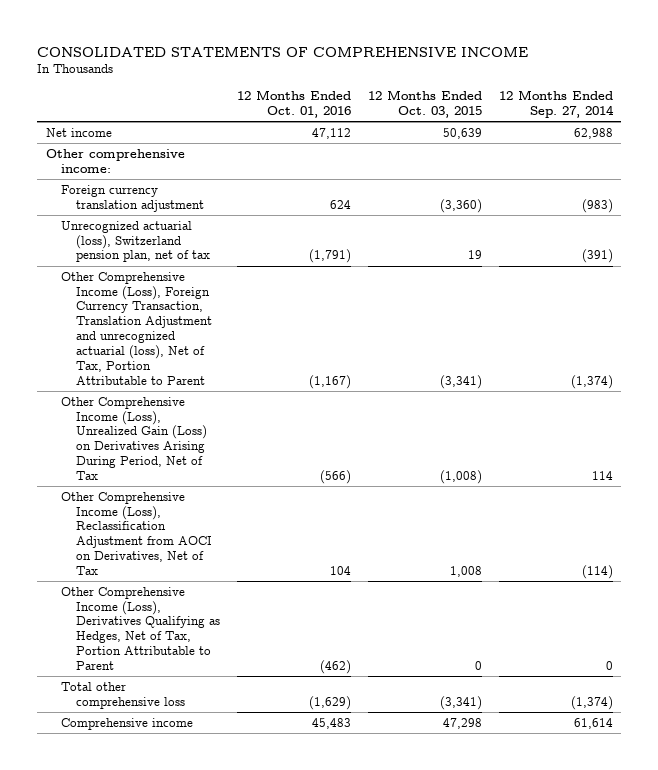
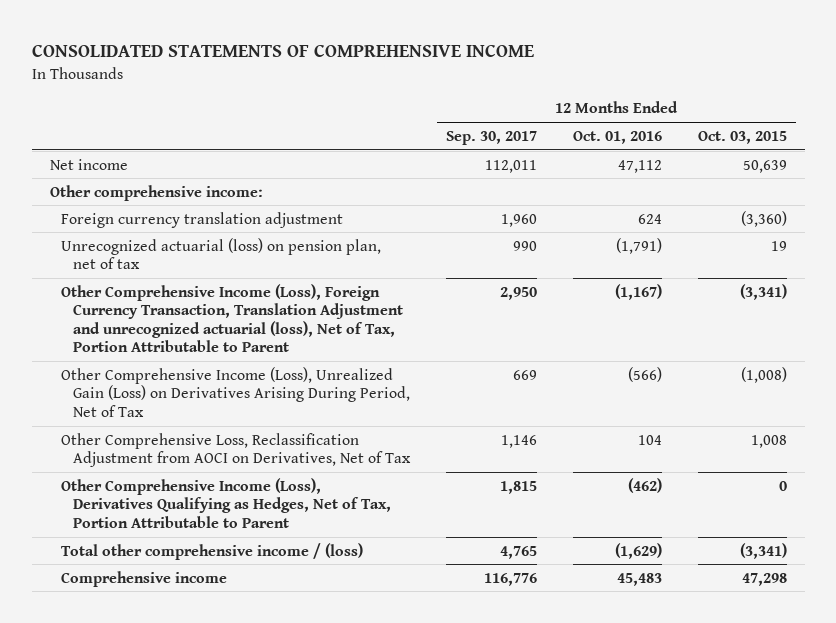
[498,90,614,119] 12 Months Ended Sep. 27, 2014 -> none
none -> [445,130,537,145] Sep. 30, 2017
[61,220,211,263] Unrecognized actuarial (loss), Switzerland pension plan, net of tax -> [61,237,382,270] Unrecognized actuarial (loss) on pension plan, net of tax
[61,491,213,576] Other Comprehensive Income (Loss), Reclassification Adjustment from AOCI on Derivatives, Net of Tax -> [61,432,411,468] Other Comprehensive Loss, Reclassification Adjustment from AOCI on Derivatives, Net of Tax
[61,681,186,709] Total other comprehensive loss -> [61,542,364,560] Total other comprehensive income / (loss)

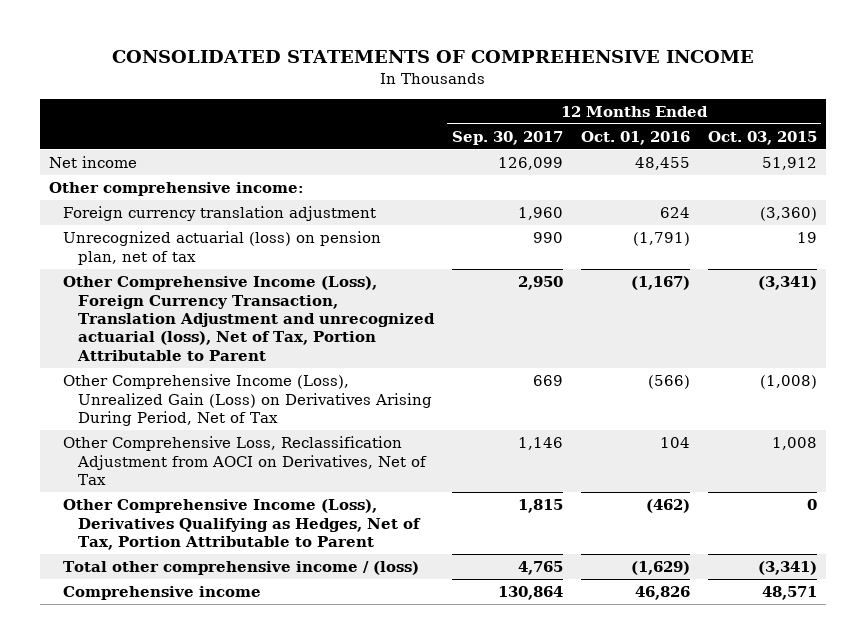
[484,159,537,173] 112,011 -> [497,157,563,171] 126,099
[617,159,662,173] 47,112 -> [634,157,690,171] 48,455
[742,159,787,173] 50,639 -> [761,157,817,171] 51,912
[483,572,537,586] 116,776 -> [497,586,563,601] 130,864
[616,572,662,586] 45,483 -> [634,586,690,601] 46,826
[741,572,787,586] 47,298 -> [761,586,817,601] 48,571

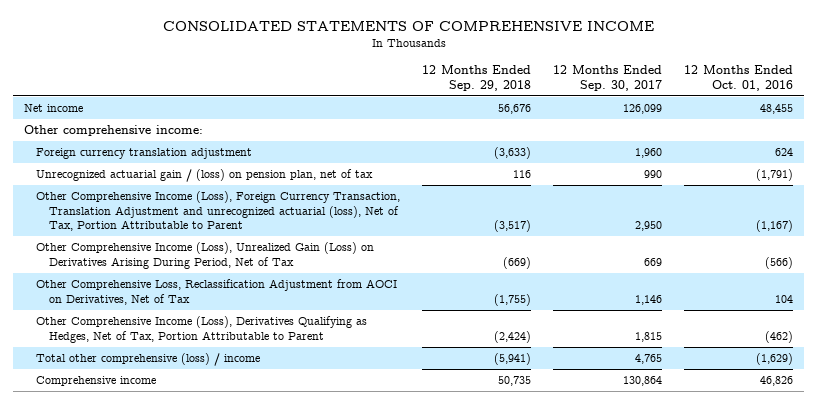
[707,130,817,145] Oct. 03, 2015 -> none
none -> [422,65,532,91] 12 Months Ended Sep. 29, 2018
[63,231,382,265] Unrecognized actuarial (loss) on pension plan, net of tax -> [36,169,374,183] Unrecognized actuarial gain / (loss) on pension plan, net of tax
[63,561,420,576] Total other comprehensive income / (loss) -> [36,353,261,367] Total other comprehensive (loss) / income

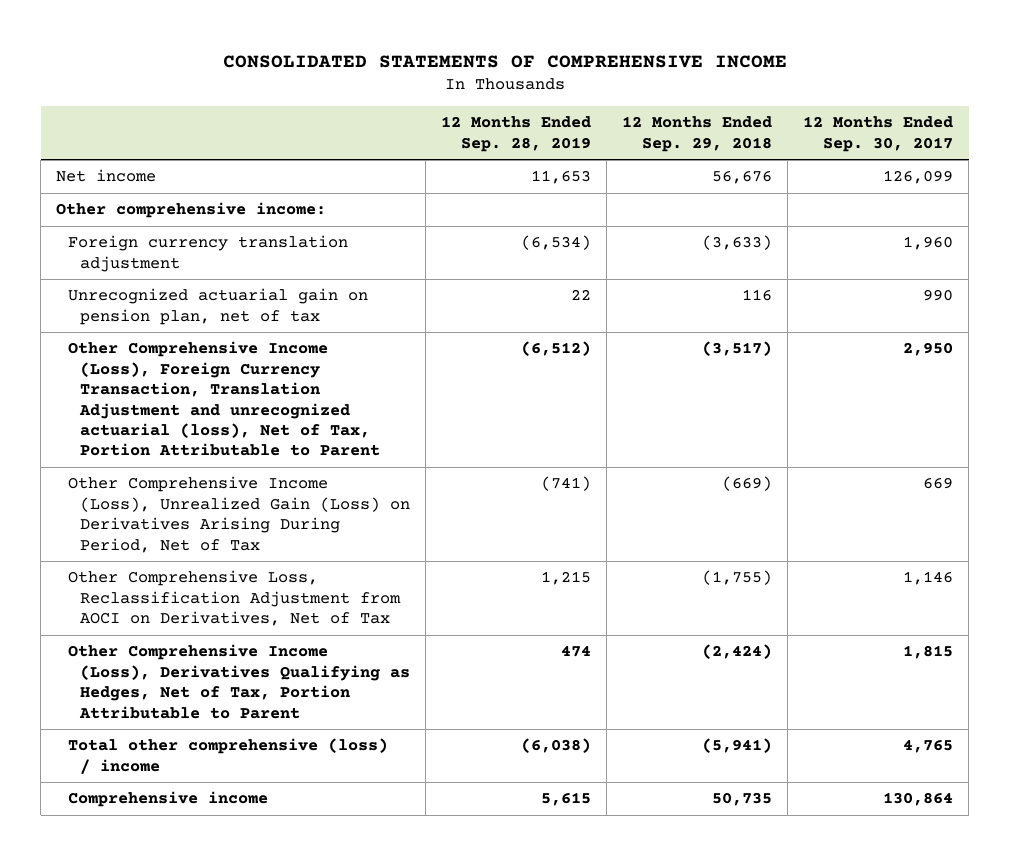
[684,65,794,91] 12 Months Ended Oct. 01, 2016 -> none
none -> [441,116,592,152] 12 Months Ended Sep. 28, 2019
[36,169,374,183] Unrecognized actuarial gain / (loss) on pension plan, net of tax -> [68,288,369,325] Unrecognized actuarial gain on pension plan, net of tax

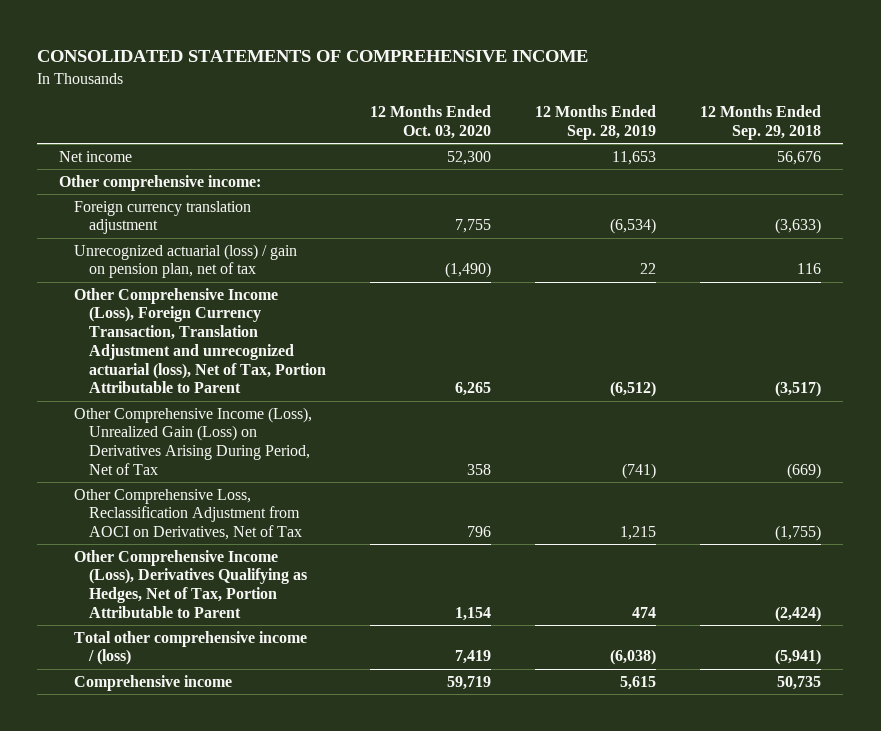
[803,116,954,152] 12 Months Ended Sep. 30, 2017 -> none
none -> [369,105,491,139] 12 Months Ended Oct. 03, 2020
[68,288,369,325] Unrecognized actuarial gain on pension plan, net of tax -> [74,243,298,279] Unrecognized actuarial (loss) / gain on pension plan, net of tax
[68,738,389,774] Total other comprehensive (loss) / income -> [74,630,308,666] Total other comprehensive income / (loss)

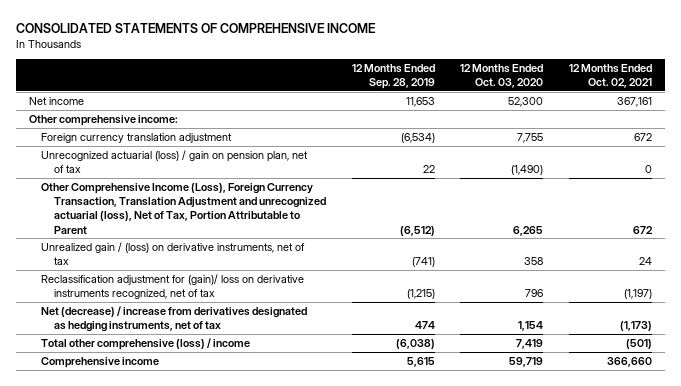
[700,105,822,140] 12 Months Ended Sep. 29, 2018 -> none
none -> [569,63,653,88] 12 Months Ended Oct. 02, 2021
[74,488,302,541] Other Comprehensive Loss, Reclassification Adjustment from AOCI on Derivatives, Net of Tax -> none
[74,406,313,475] Other Comprehensive Income (Loss), Unrealized Gain (Loss) on Derivatives Arising During Period, Net of Tax -> [41,241,306,266] Unrealized gain / (loss) on derivative instruments, net of tax
none -> [41,273,305,300] Reclassification adjustment for (gain)/ loss on derivative instruments recognized, net of tax
[74,549,307,618] Other Comprehensive Income (Loss), Derivatives Qualifying as Hedges, Net of Tax, Portion Attributable to Parent -> [41,305,308,333] Net (decrease) / increase from derivatives designated as hedging instruments, net of tax
[74,630,308,666] Total other comprehensive income / (loss) -> [41,337,251,350] Total other comprehensive (loss) / income

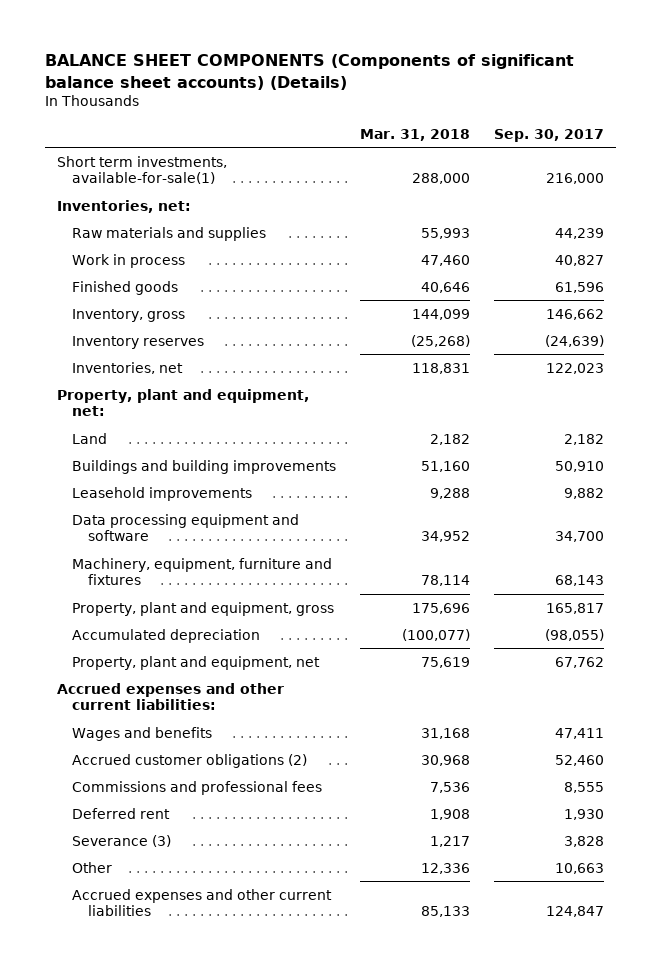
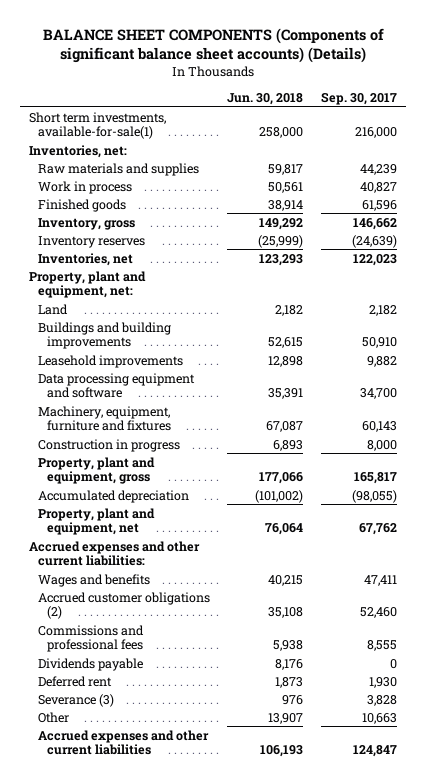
[360,128,471,141] Mar. 31, 2018 -> none
none -> [227,93,304,106] Jun. 30, 2018
[555,575,605,587] 68,143 -> [361,421,397,433] 60,143
none -> [38,438,181,452] Construction in progress
none -> [38,657,144,671] Dividends payable

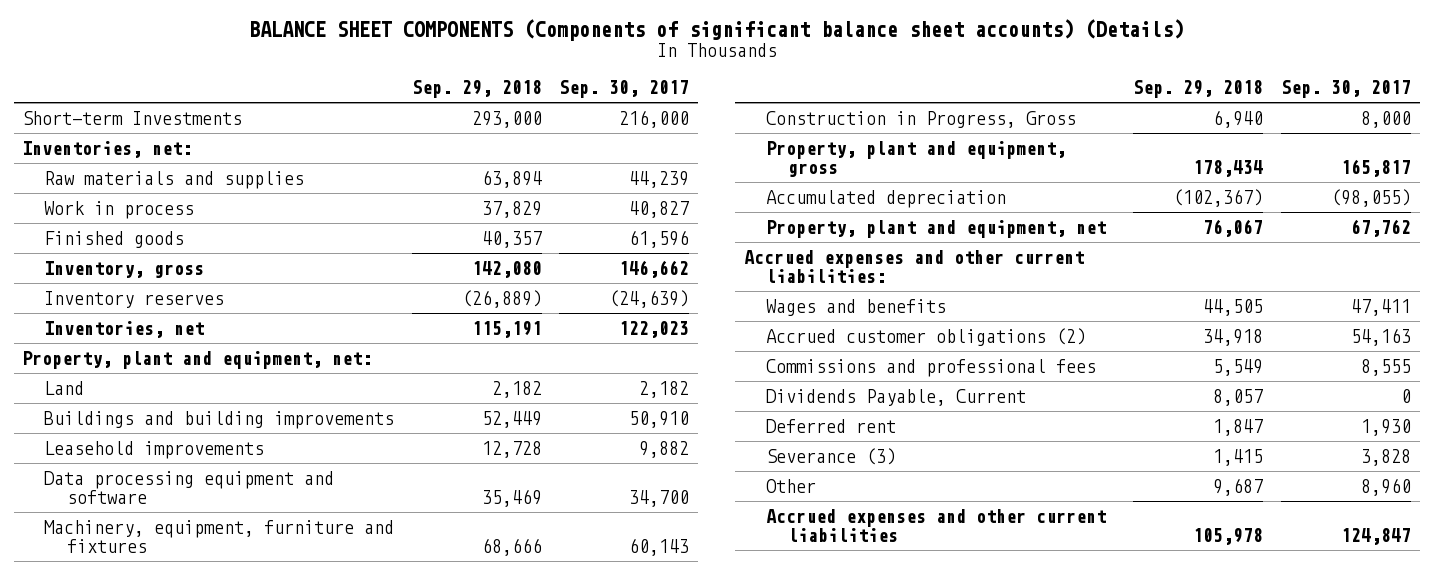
[227,93,304,106] Jun. 30, 2018 -> none
none -> [411,79,542,98] Sep. 29, 2018
[28,111,166,140] Short term investments, available-for-sale(1) -> [22,111,243,126] Short-term Investments
[38,438,181,452] Construction in progress -> [766,111,1077,129] Construction in Progress, Gross
[359,607,397,619] 52,460 -> [1350,328,1411,347] 54,163
[38,657,144,671] Dividends payable -> [766,389,1027,407] Dividends Payable, Current
[361,712,397,724] 10,663 -> [1360,478,1411,497] 8,960

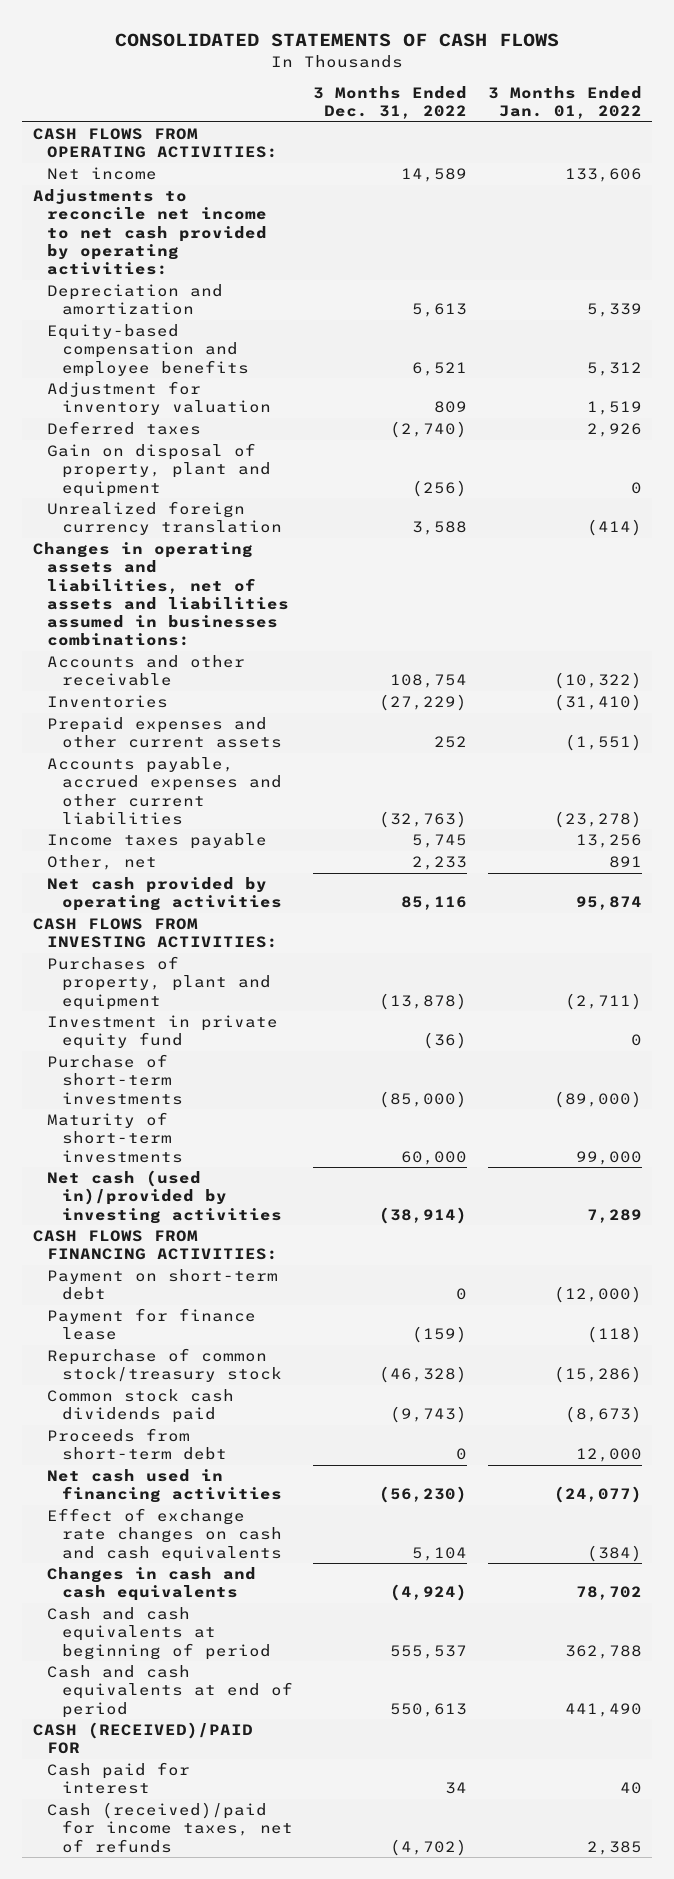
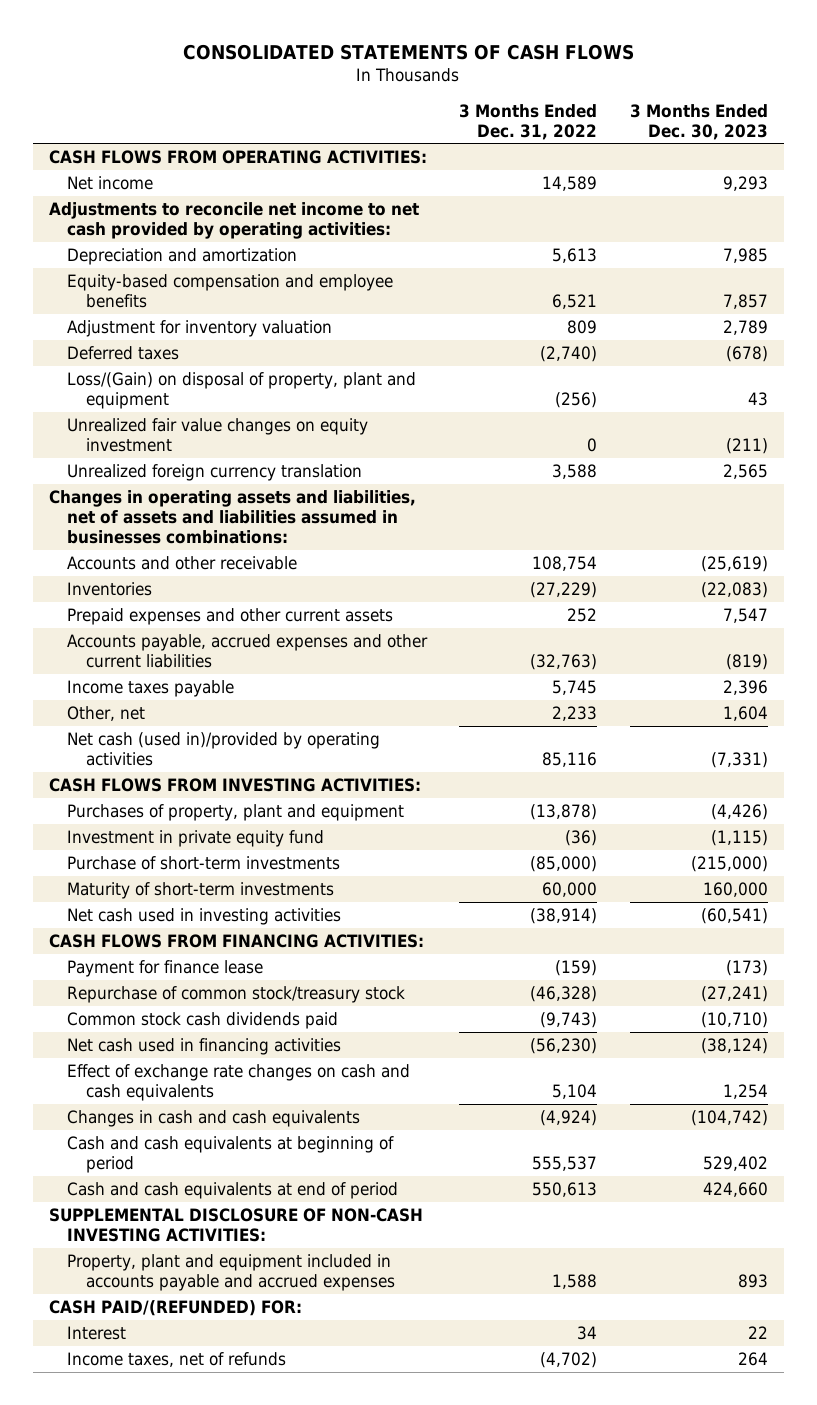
[487,86,642,120] 3 Months Ended Jan. 01, 2022 -> none
none -> [629,103,768,140] 3 Months Ended Dec. 30, 2023
[47,443,271,497] Gain on disposal of property, plant and equipment -> [67,371,417,409] Loss/(Gain) on disposal of property, plant and equipment
none -> [67,417,369,452] Unrealized fair value changes on equity investment
[47,877,282,912] Net cash provided by operating activities -> [67,731,381,766] Net cash (used in)/provided by operating activities
[47,1170,282,1224] Net cash (used in)/provided by investing activities -> [67,907,342,925] Net cash used in investing activities
[47,1269,279,1301] Payment on short-term debt -> none
[47,1428,227,1461] Proceeds from short-term debt -> none
none -> [48,1207,423,1242] SUPPLEMENTAL DISCLOSURE OF NON-CASH INVESTING ACTIVITIES:
none -> [67,1253,395,1291] Property, plant and equipment included in accounts payable and accrued expenses
[32,1722,253,1755] CASH (RECEIVED)/PAID FOR -> [48,1299,302,1316] CASH PAID/(REFUNDED) FOR:
[47,1762,191,1795] Cash paid for interest -> [67,1325,127,1340] Interest
[47,1802,293,1853] Cash (received)/paid for income taxes, net of refunds -> [67,1351,287,1367] Income taxes, net of refunds

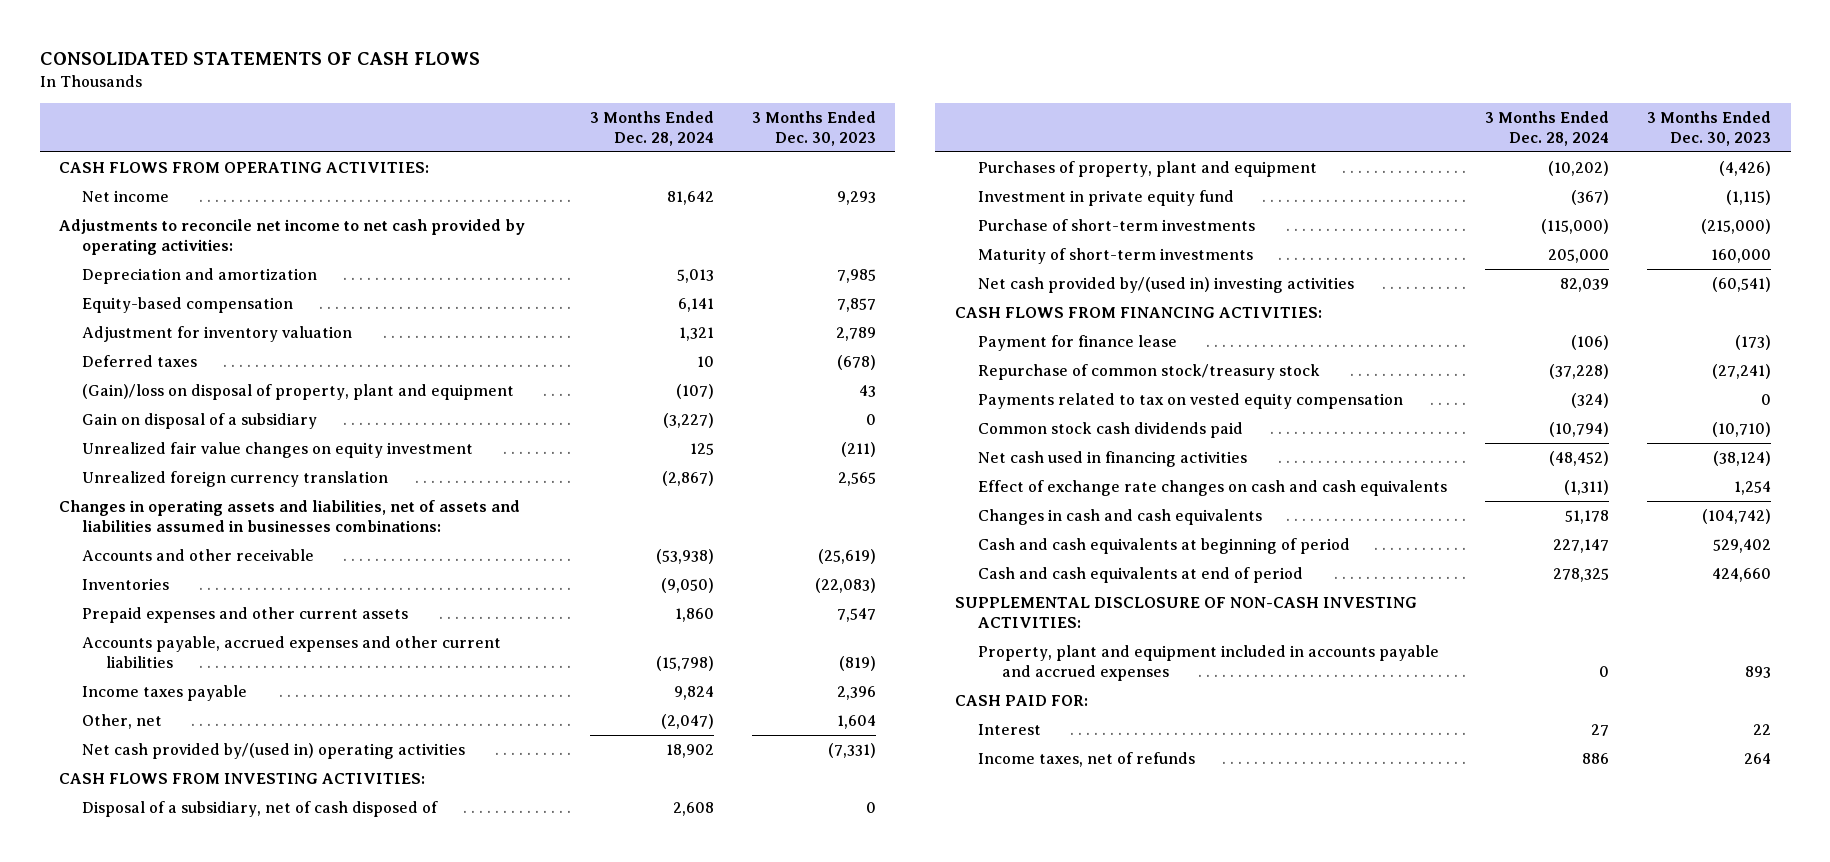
[459,103,598,140] 3 Months Ended Dec. 31, 2022 -> none
none -> [589,111,714,146] 3 Months Ended Dec. 28, 2024
[67,273,394,308] Equity-based compensation and employee benefits -> [82,297,294,314] Equity-based compensation
[67,371,417,409] Loss/(Gain) on disposal of property, plant and equipment -> [82,384,515,401] (Gain)/loss on disposal of property, plant and equipment
none -> [82,413,318,430] Gain on disposal of a subsidiary
[67,731,381,766] Net cash (used in)/provided by operating activities -> [82,743,466,760] Net cash provided by/(used in) operating activities
none -> [82,801,439,818] Disposal of a subsidiary, net of cash disposed of
[67,907,342,925] Net cash used in investing activities -> [978,277,1355,294] Net cash provided by/(used in) investing activities
none -> [978,393,1404,410] Payments related to tax on vested equity compensation
[48,1299,302,1316] CASH PAID/(REFUNDED) FOR: -> [954,695,1088,707] CASH PAID FOR:

